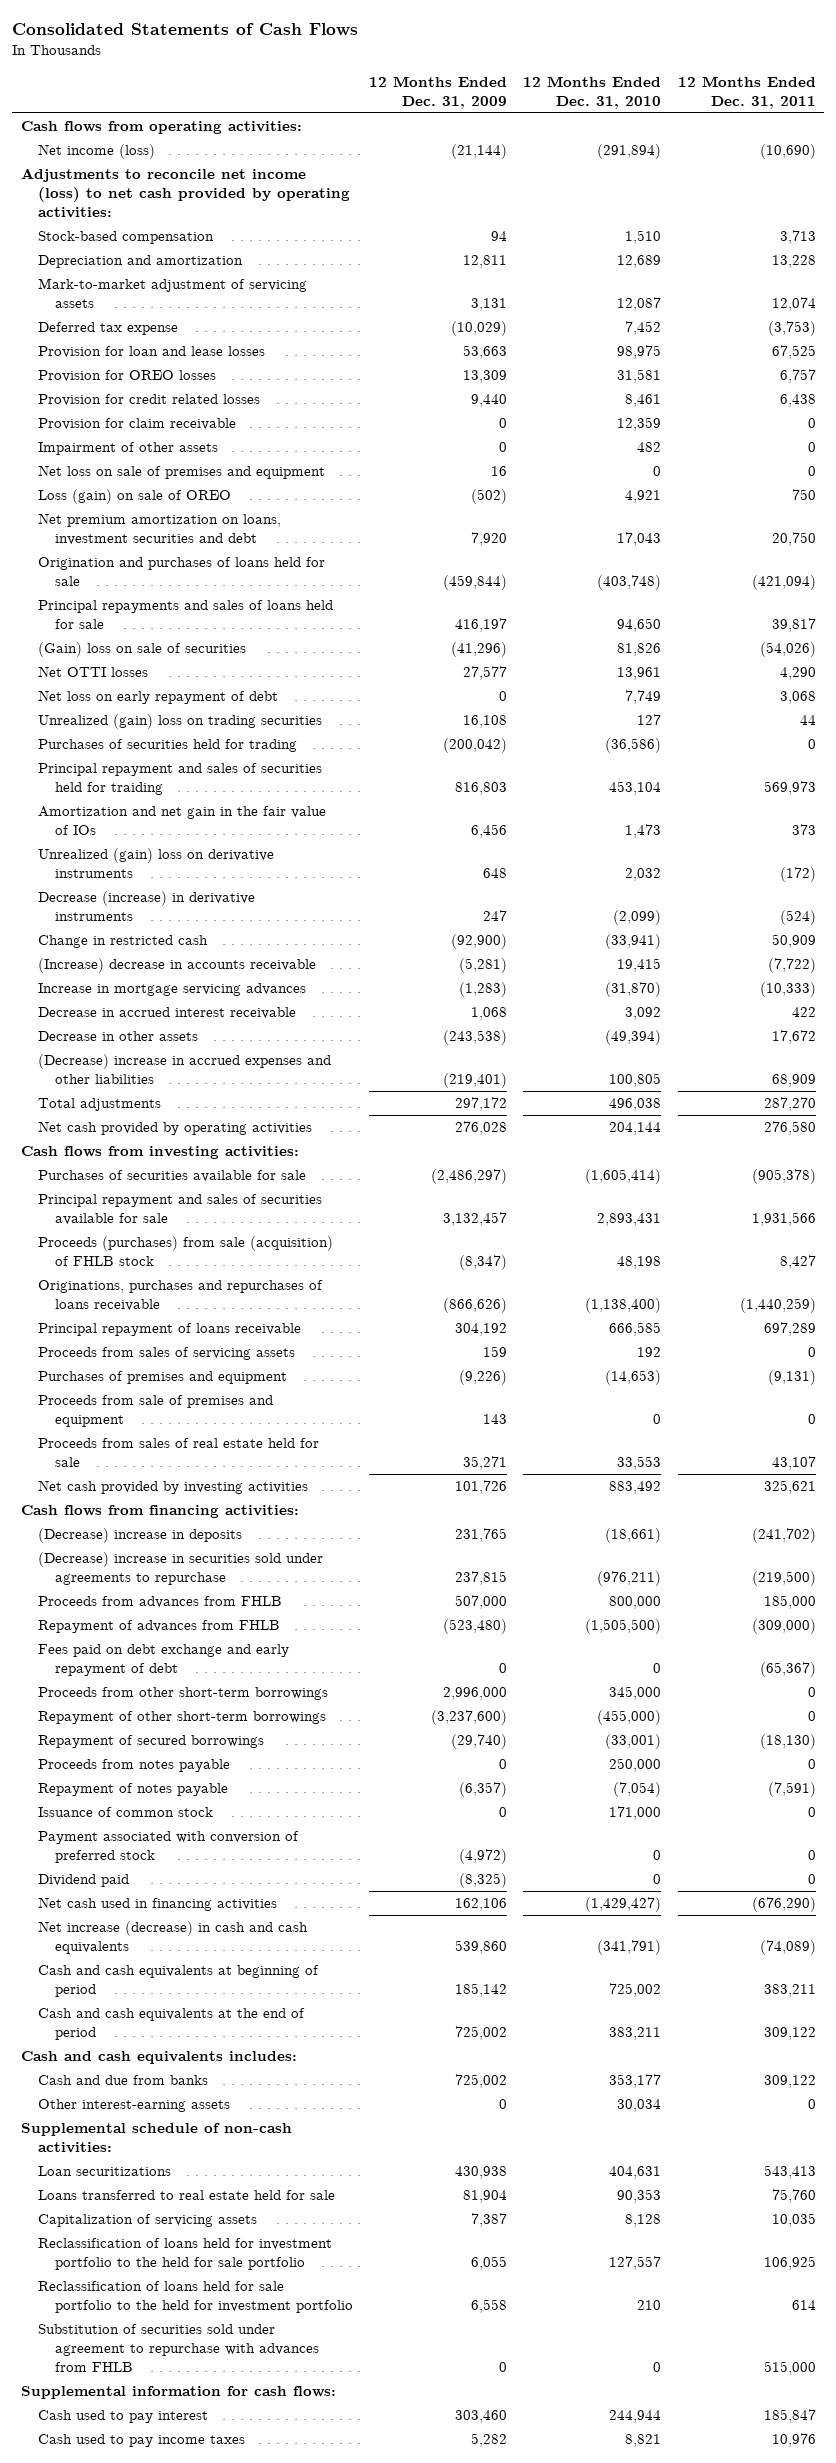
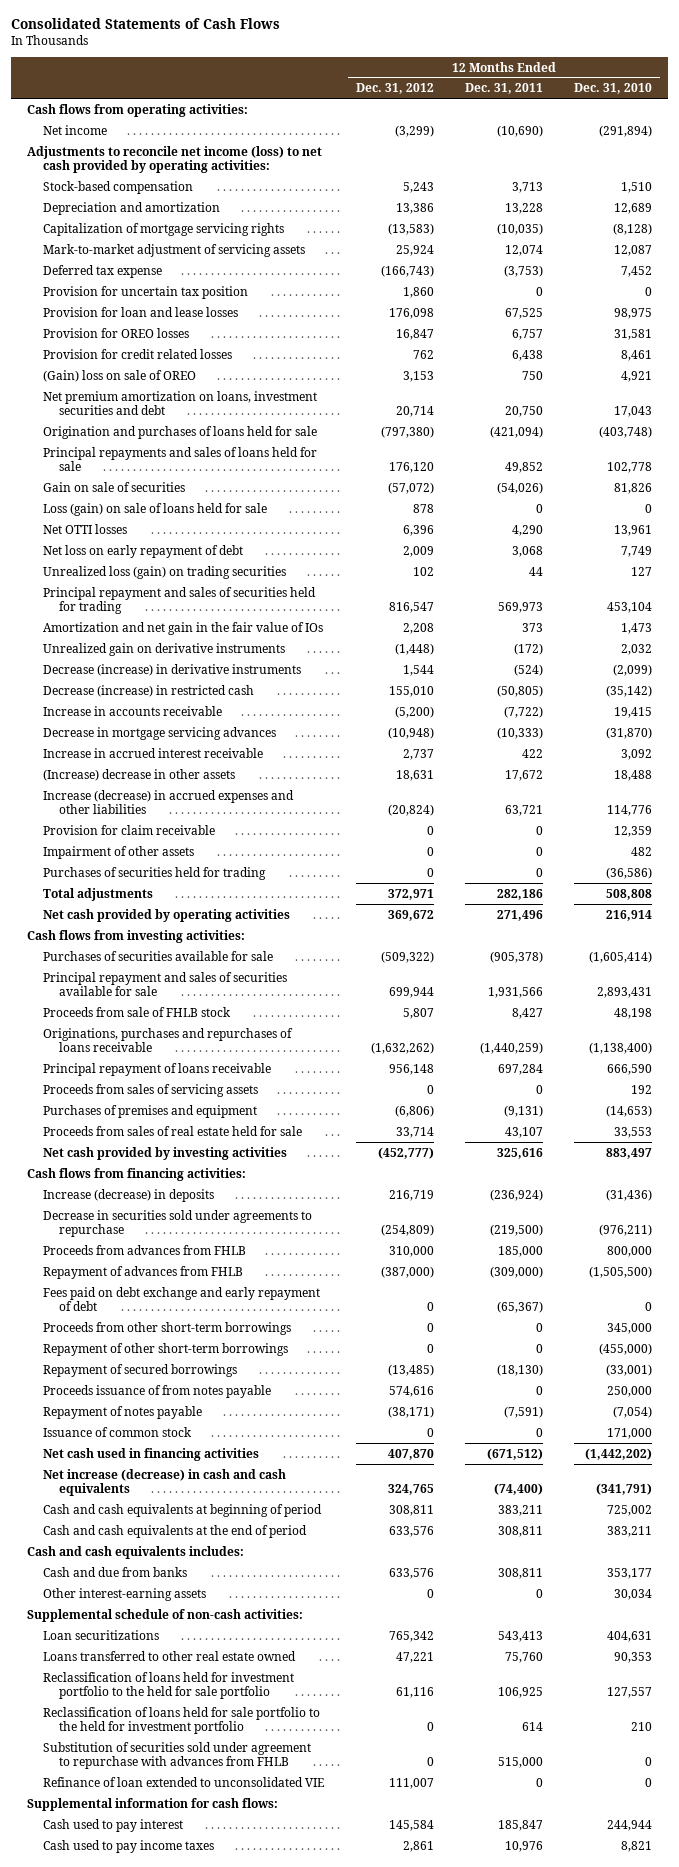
[368,75,507,109] 12 Months Ended Dec. 31, 2009 -> none
none -> [355,83,434,95] Dec. 31, 2012
[37,144,155,160] Net income (loss) -> [43,124,108,135] Net income
none -> [43,222,285,236] Capitalization of mortgage servicing rights
none -> [43,285,249,299] Provision for uncertain tax position
[37,465,325,480] Net loss on sale of premises and equipment -> none
[37,489,231,505] Loss (gain) on sale of OREO -> [43,369,197,382] (Gain) loss on sale of OREO
[617,617,662,632] 94,650 -> [607,462,653,474] 102,778
[771,617,816,632] 39,817 -> [504,462,543,474] 49,852
[37,642,246,658] (Gain) loss on sale of securities -> [43,481,186,492] Gain on sale of securities
none -> [43,502,268,516] Loss (gain) on sale of loans held for sale
[37,714,322,730] Unrealized (gain) loss on trading securities -> [43,565,287,579] Unrealized loss (gain) on trading securities
[37,763,322,795] Principal repayment and sales of securities held for traiding -> [43,586,317,615] Principal repayment and sales of securities held for trading
[37,848,274,878] Unrealized (gain) loss on derivative instruments -> [43,642,286,656] Unrealized gain on derivative instruments
[37,935,208,949] Change in restricted cash -> [43,684,255,697] Decrease (increase) in restricted cash
[605,934,662,950] (33,941) -> [606,684,653,697] (35,142)
[771,934,816,949] 50,909 -> [496,684,543,697] (50,805)
[37,958,316,974] (Increase) decrease in accounts receivable -> [43,705,223,716] Increase in accounts receivable
[37,983,306,997] Increase in mortgage servicing advances -> [43,726,277,740] Decrease in mortgage servicing advances
[37,1007,296,1020] Decrease in accrued interest receivable -> [43,747,264,758] Increase in accrued interest receivable
[37,1031,198,1042] Decrease in other assets -> [43,768,236,781] (Increase) decrease in other assets
[605,1030,662,1046] (49,394) -> [614,769,653,781] 18,488
[37,1054,331,1084] (Decrease) increase in accrued expenses and other liabilities -> [43,789,295,815] Increase (decrease) in accrued expenses and other liabilities
[609,1072,662,1087] 100,805 -> [607,805,653,817] 114,776
[771,1073,816,1087] 68,909 -> [504,805,543,817] 63,721
[37,418,236,431] Provision for claim receivable -> [43,824,216,835] Provision for claim receivable
[37,442,218,456] Impairment of other assets -> [43,845,195,859] Impairment of other assets
[37,739,297,753] Purchases of securities held for trading -> [43,866,267,880] Purchases of securities held for trading
[609,1098,662,1112] 496,038 -> [606,888,653,900] 508,808
[763,1097,816,1112] 287,270 -> [496,888,543,900] 282,186
[609,1122,662,1136] 204,144 -> [606,909,653,921] 216,914
[763,1121,816,1136] 276,580 -> [496,909,543,921] 271,496
[37,1236,333,1266] Proceeds (purchases) from sale (acquisition) of FHLB stock -> [43,1006,232,1017] Proceeds from sale of FHLB stock
[609,1322,662,1337] 666,585 -> [607,1063,653,1075] 666,590
[763,1322,816,1337] 697,289 -> [497,1063,543,1075] 697,284
[37,1395,273,1427] Proceeds from sale of premises and equipment -> none
[609,1481,662,1495] 883,492 -> [606,1147,653,1159] 883,497
[763,1480,816,1495] 325,621 -> [496,1147,543,1159] 325,616
[37,1528,242,1544] (Decrease) increase in deposits -> [43,1188,215,1202] Increase (decrease) in deposits
[605,1528,662,1544] (18,661) -> [606,1188,653,1201] (31,436)
[751,1528,816,1544] (241,702) -> [489,1188,543,1201] (236,924)
[37,1552,323,1585] (Decrease) increase in securities sold under agreements to repurchase -> [43,1209,313,1238] Decrease in securities sold under agreements to repurchase
[37,1759,230,1773] Proceeds from notes payable -> [43,1384,272,1398] Proceeds issuance of from notes payable
[37,1831,299,1863] Payment associated with conversion of preferred stock -> none
[37,1874,129,1888] Dividend paid -> none
[585,1897,662,1913] (1,429,427) -> [585,1447,653,1460] (1,442,202)
[751,1897,816,1913] (676,290) -> [486,1447,543,1460] (671,512)
[759,1939,816,1955] (74,089) -> [493,1483,543,1496] (74,400)
[763,2026,816,2040] 309,122 -> [497,1525,543,1537] 308,811
[763,2075,816,2089] 309,122 -> [497,1567,543,1579] 308,811
[37,2214,257,2228] Capitalization of servicing assets -> none
[37,2190,335,2201] Loans transferred to real estate held for sale -> [43,1650,297,1661] Loans transferred to other real estate owned
none -> [43,1776,325,1787] Refinance of loan extended to unconsolidated VIE

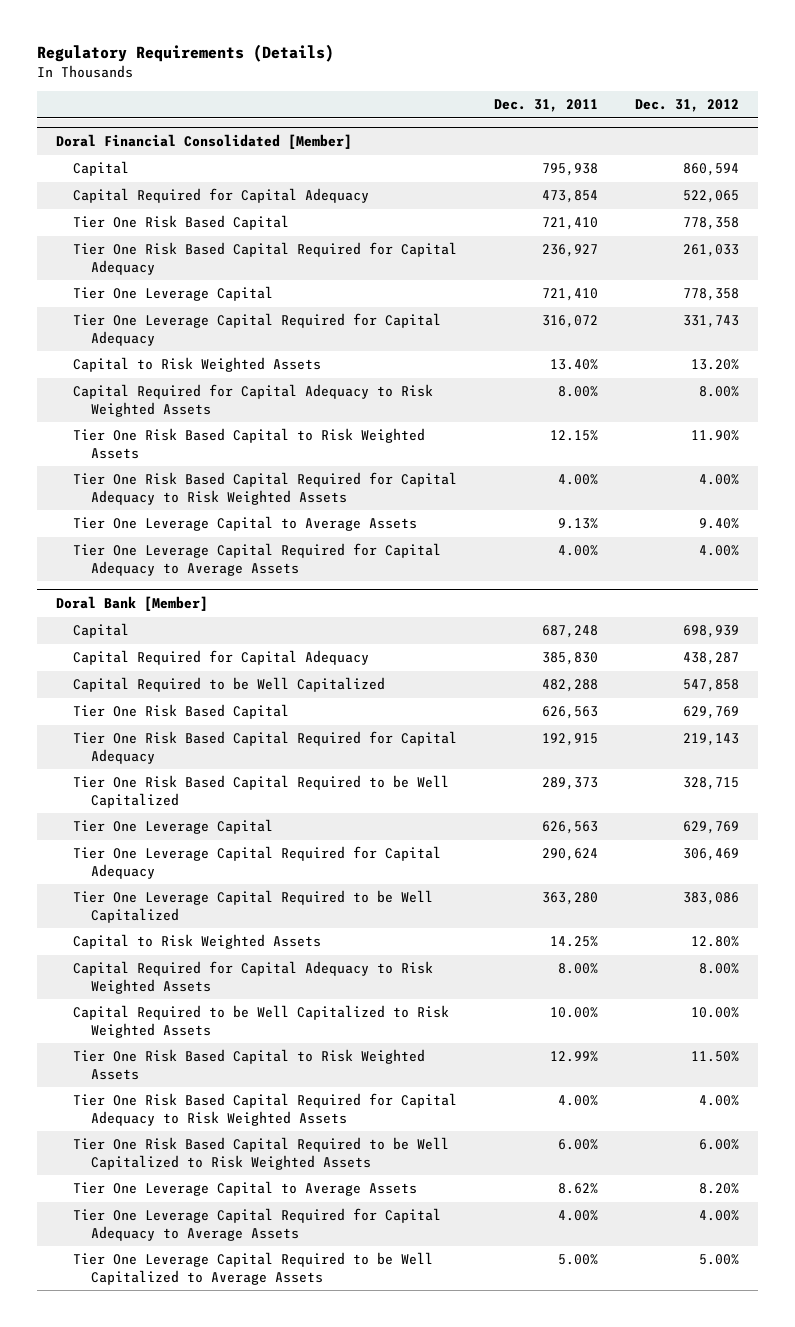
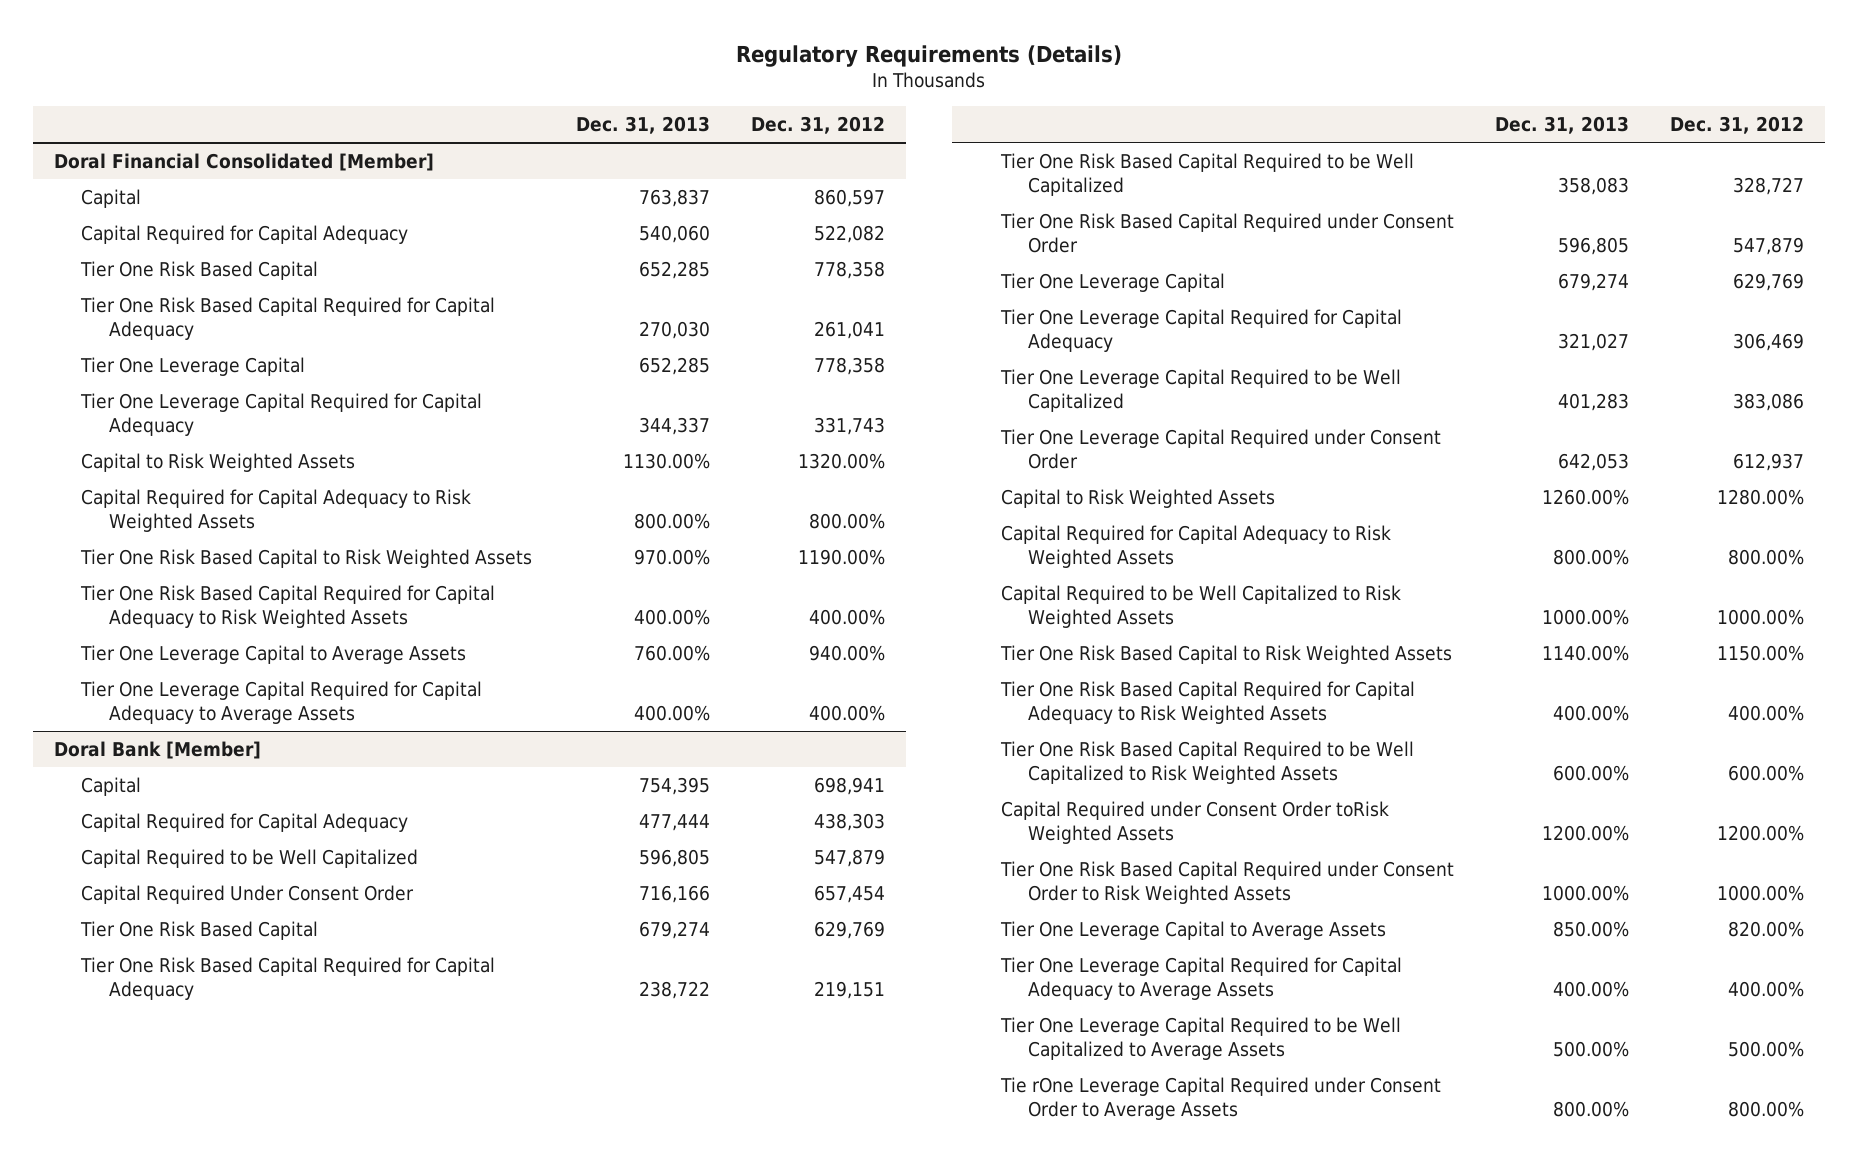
[494,99,599,113] Dec. 31, 2011 -> none
none -> [575,115,710,134] Dec. 31, 2013
[683,163,740,177] 860,594 -> [814,189,886,208] 860,597
[683,190,740,204] 522,065 -> [814,225,886,244] 522,082
[683,244,740,258] 261,033 -> [814,320,886,339] 261,041
[691,359,740,371] 13.20% -> [798,453,886,470] 1320.00%
[699,386,740,398] 8.00% -> [809,512,886,529] 800.00%
[691,430,740,442] 11.90% -> [798,549,886,566] 1190.00%
[699,474,740,486] 4.00% -> [809,608,886,625] 400.00%
[699,518,740,530] 9.40% -> [809,645,886,662] 940.00%
[699,545,740,557] 4.00% -> [809,704,886,721] 400.00%
[683,625,740,639] 698,939 -> [814,777,886,796] 698,941
[683,652,740,666] 438,287 -> [814,813,886,832] 438,303
[683,679,740,693] 547,858 -> [814,849,886,868] 547,879
none -> [81,885,415,905] Capital Required Under Consent Order
[683,733,740,747] 219,143 -> [814,980,886,999] 219,151
[683,777,740,791] 328,715 -> [1733,176,1805,195] 328,727
none -> [999,213,1454,253] Tier One Risk Based Capital Required under Consent Order
none -> [999,429,1441,469] Tier One Leverage Capital Required under Consent Order
[691,936,740,948] 12.80% -> [1717,489,1805,506] 1280.00%
[699,963,740,975] 8.00% -> [1728,548,1805,565] 800.00%
[691,1007,740,1019] 10.00% -> [1717,608,1805,625] 1000.00%
[691,1051,740,1063] 11.50% -> [1717,645,1805,662] 1150.00%
[699,1095,740,1107] 4.00% -> [1728,704,1805,721] 400.00%
[699,1139,740,1151] 6.00% -> [1728,764,1805,781] 600.00%
none -> [1000,801,1389,844] Capital Required under Consent Order toRisk Weighted Assets
none -> [999,861,1454,904] Tier One Risk Based Capital Required under Consent Order to Risk Weighted Assets
[699,1183,740,1195] 8.20% -> [1728,921,1805,938] 820.00%
[699,1210,740,1222] 4.00% -> [1728,980,1805,997] 400.00%
[699,1254,740,1266] 5.00% -> [1728,1040,1805,1057] 500.00%
none -> [999,1077,1441,1120] Tie rOne Leverage Capital Required under Consent Order to Average Assets

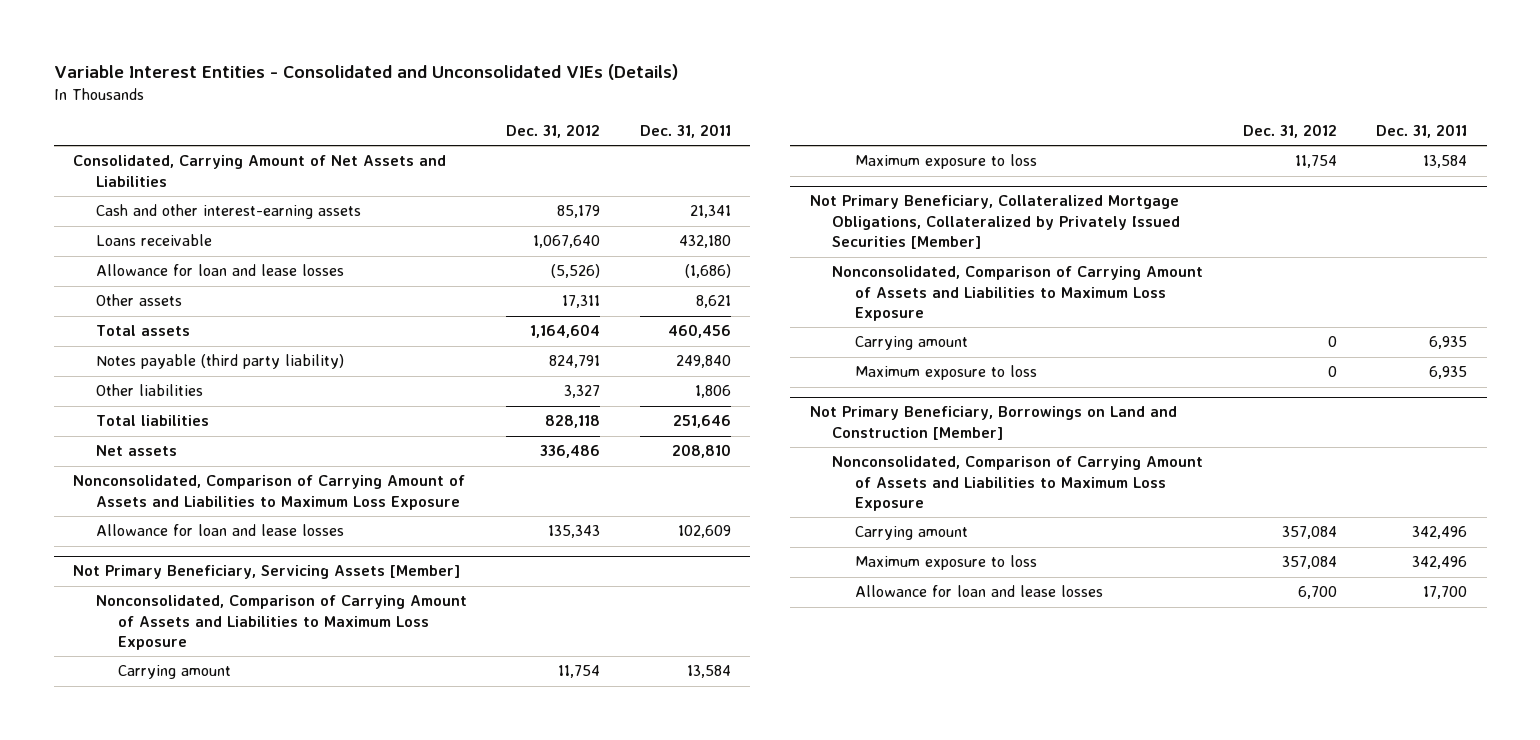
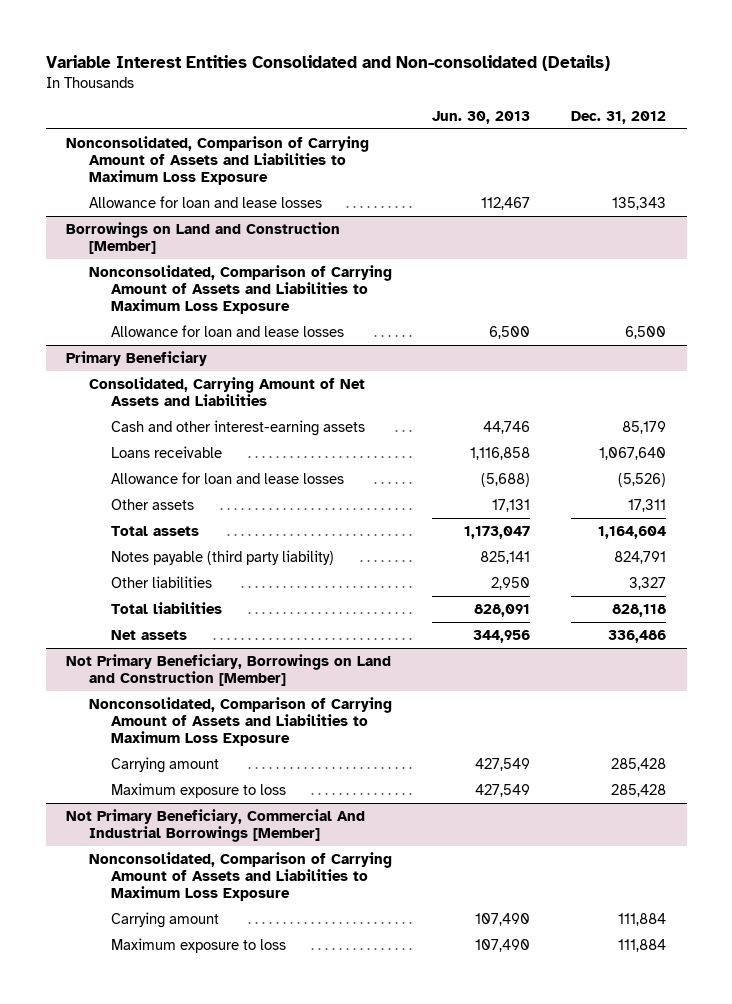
[53,64,678,81] Variable Interest Entities - Consolidated and Unconsolidated VIEs (Details) -> [45,55,610,72] Variable Interest Entities Consolidated and Non-consolidated (Details)
[639,123,731,138] Dec. 31, 2011 -> none
none -> [432,110,531,124] Jun. 30, 2013
[73,475,466,510] Nonconsolidated, Comparison of Carrying Amount of Assets and Liabilities to Maximum Loss Exposure -> [65,135,369,186] Nonconsolidated, Comparison of Carrying Amount of Assets and Liabilities to Maximum Loss Exposure
[95,524,344,537] Allowance for loan and lease losses -> [88,195,322,208] Allowance for loan and lease losses
none -> [65,221,340,255] Borrowings on Land and Construction [Member]
none -> [88,264,392,315] Nonconsolidated, Comparison of Carrying Amount of Assets and Liabilities to Maximum Loss Exposure
none -> [111,324,345,337] Allowance for loan and lease losses
none -> [65,350,207,366] Primary Beneficiary
[73,565,461,580] Not Primary Beneficiary, Servicing Assets [Member] -> none
[95,595,467,651] Nonconsolidated, Comparison of Carrying Amount of Assets and Liabilities to Maximum Loss Exposure -> none
[118,665,232,680] Carrying amount -> none
[854,154,1037,170] Maximum exposure to loss -> none
[809,195,1181,250] Not Primary Beneficiary, Collateralized Mortgage Obligations, Collateralized by Privately Issued Securities [Member] -> none
[832,266,1204,322] Nonconsolidated, Comparison of Carrying Amount of Assets and Liabilities to Maximum Loss Exposure -> none
[854,336,968,351] Carrying amount -> none
[854,365,1037,381] Maximum exposure to loss -> none
[854,585,1103,598] Allowance for loan and lease losses -> none
[1281,526,1337,540] 357,084 -> [611,757,667,771] 285,428
[1281,556,1337,570] 357,084 -> [611,783,667,797] 285,428
none -> [65,808,365,843] Not Primary Beneficiary, Commercial And Industrial Borrowings [Member]
none -> [88,851,392,902] Nonconsolidated, Comparison of Carrying Amount of Assets and Liabilities to Maximum Loss Exposure
none -> [111,911,220,928] Carrying amount
none -> [111,937,287,953] Maximum exposure to loss

